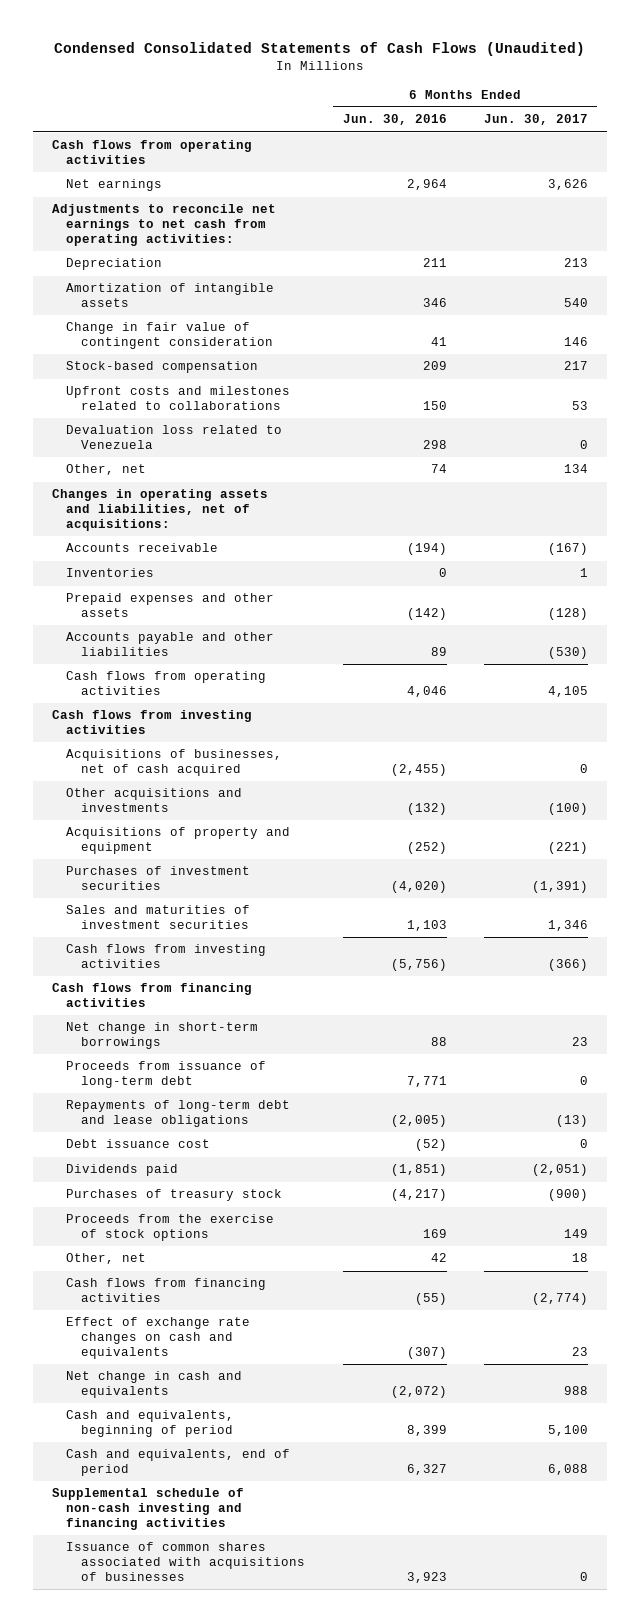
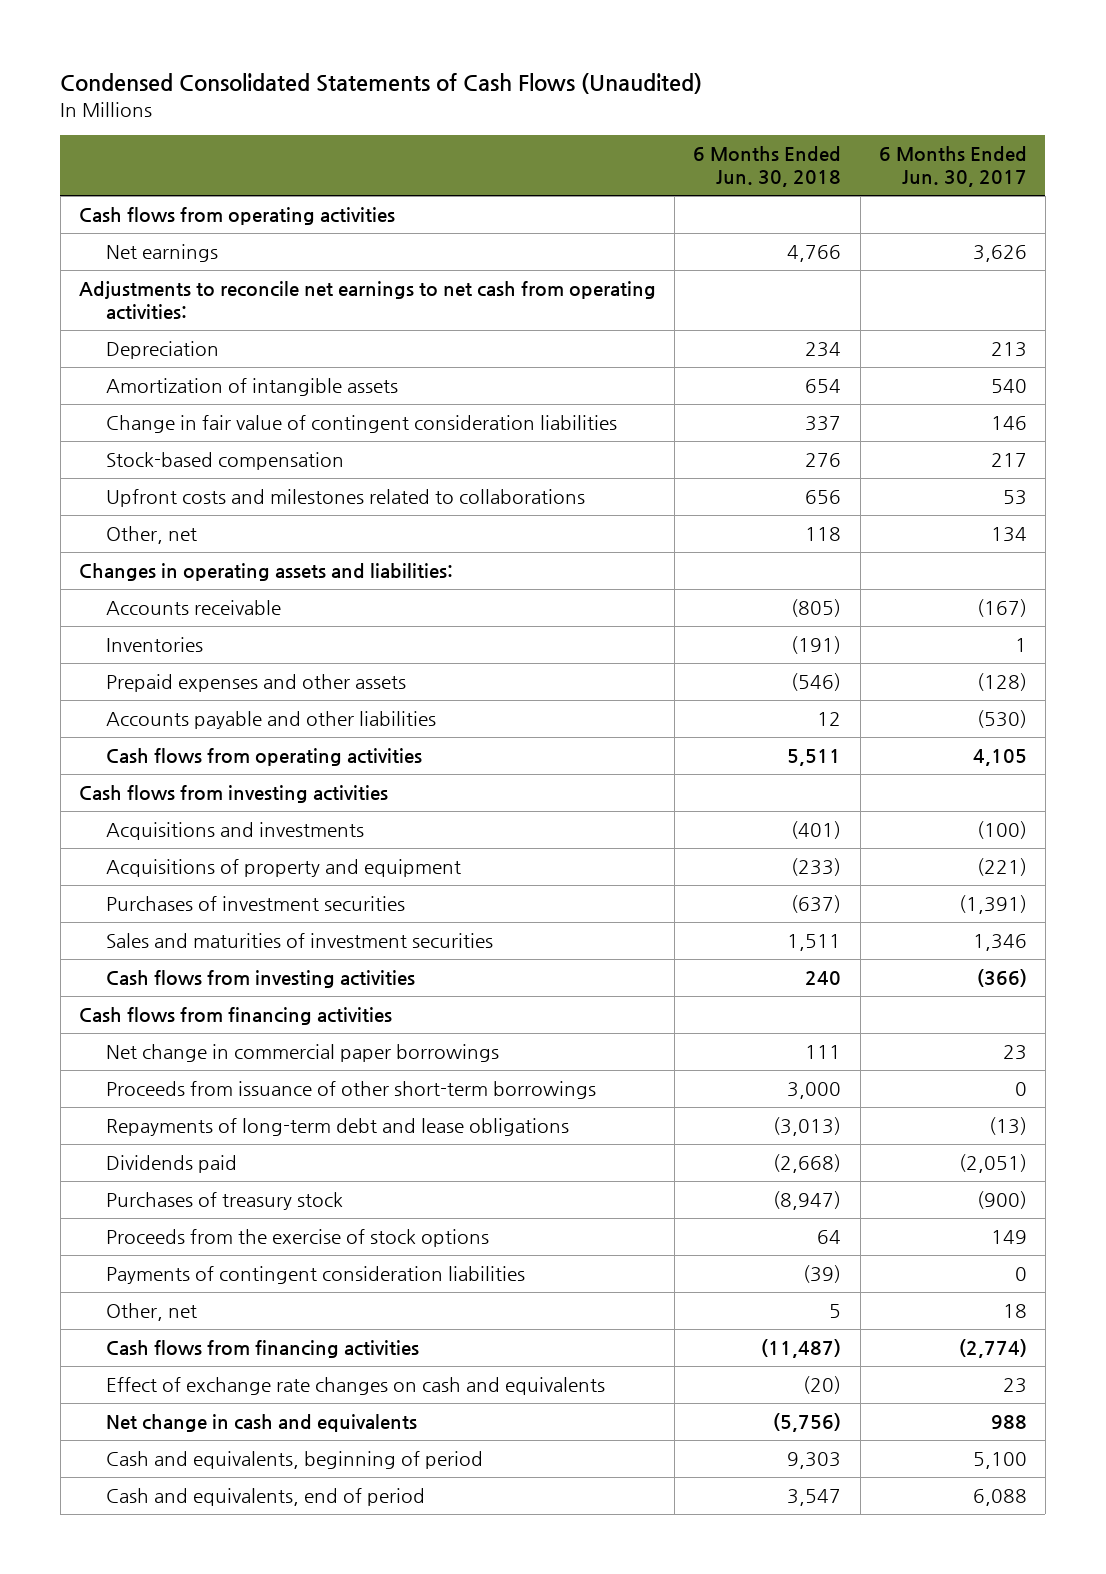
[342,114,447,126] Jun. 30, 2016 -> none
none -> [693,146,842,188] 6 Months Ended Jun. 30, 2018
[66,322,274,350] Change in fair value of contingent consideration -> [106,415,618,434] Change in fair value of contingent consideration liabilities
[66,425,283,450] Devaluation loss related to Venezuela -> none
[51,489,268,531] Changes in operating assets and liabilities, net of acquisitions: -> [79,563,454,582] Changes in operating assets and liabilities:
[66,749,283,777] Acquisitions of businesses, net of cash acquired -> none
[66,788,243,813] Other acquisitions and investments -> [106,822,365,841] Acquisitions and investments
[66,1022,259,1050] Net change in short-term borrowings -> [106,1044,500,1063] Net change in commercial paper borrowings
[66,1061,267,1089] Proceeds from issuance of long-term debt -> [106,1081,597,1100] Proceeds from issuance of other short-term borrowings
[66,1139,211,1149] Debt issuance cost -> none
none -> [106,1266,526,1285] Payments of contingent consideration liabilities
[51,1488,244,1530] Supplemental schedule of non-cash investing and financing activities -> none
[66,1542,306,1581] Issuance of common shares associated with acquisitions of businesses -> none

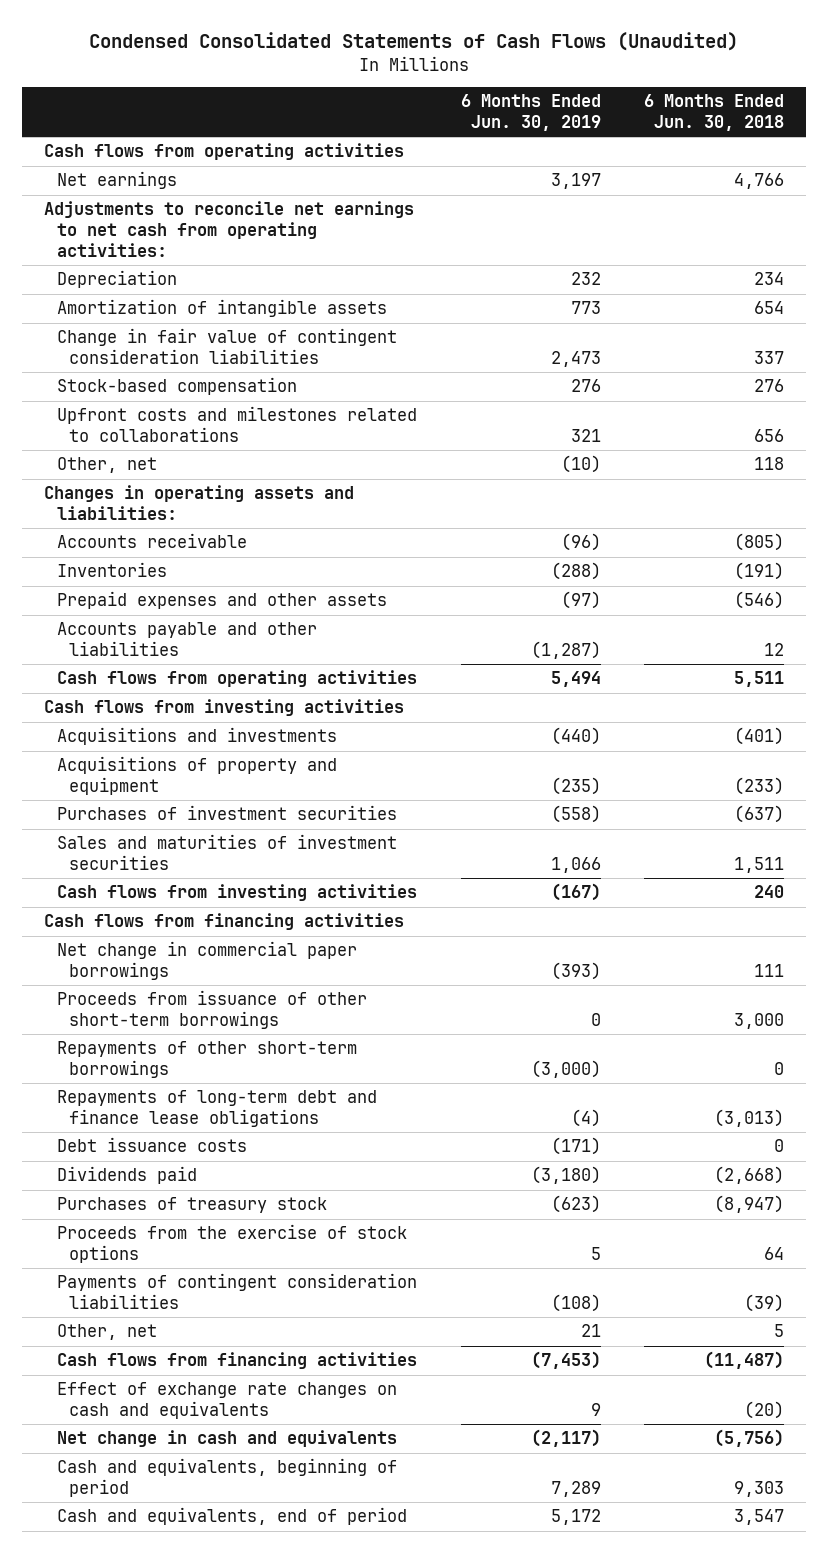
[878,146,1027,188] 6 Months Ended Jun. 30, 2017 -> none
none -> [460,94,601,132] 6 Months Ended Jun. 30, 2019
none -> [56,1041,357,1079] Repayments of other short-term borrowings
[106,1118,570,1137] Repayments of long-term debt and lease obligations -> [56,1090,377,1128] Repayments of long-term debt and finance lease obligations
none -> [56,1137,247,1153] Debt issuance costs

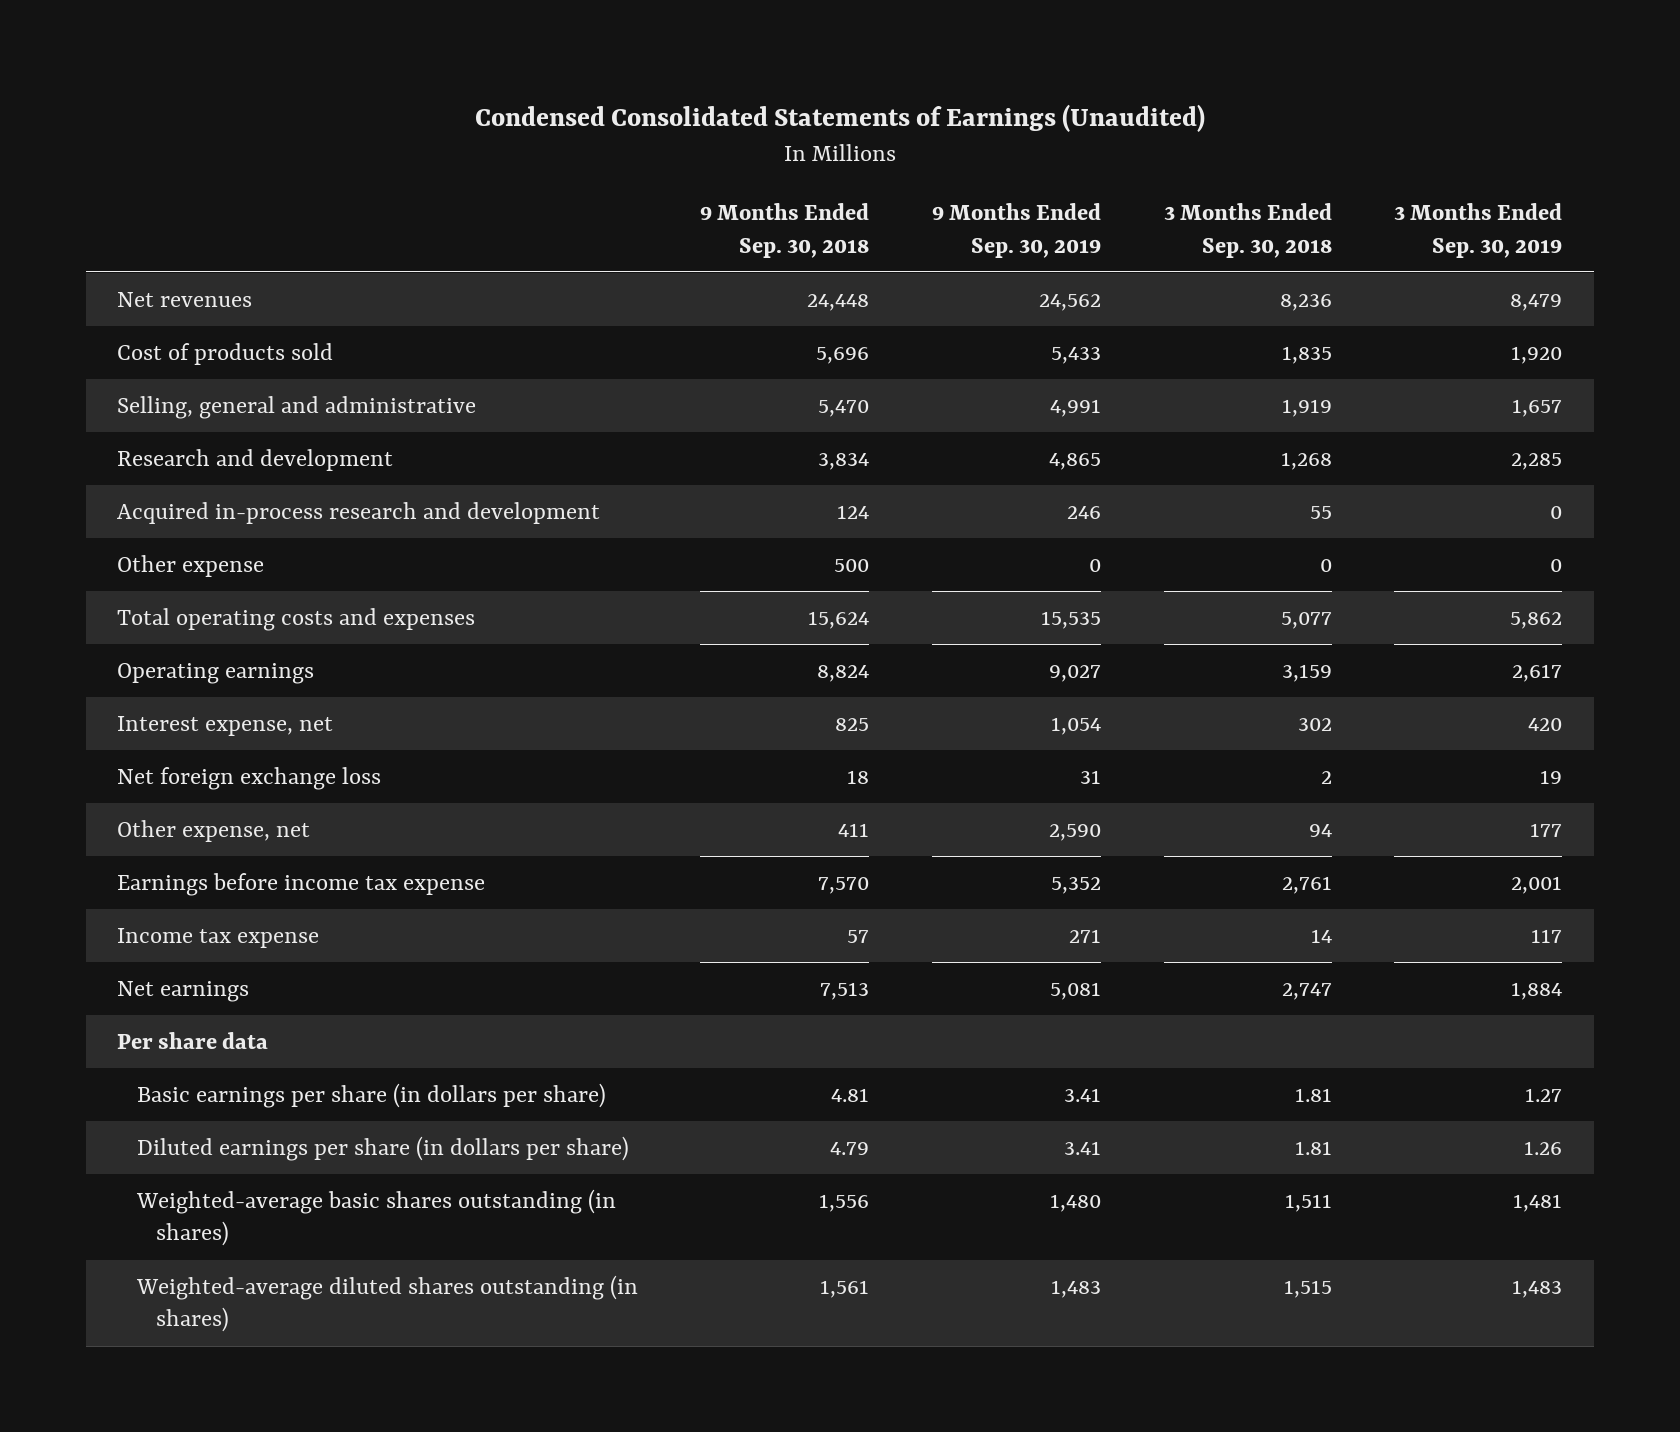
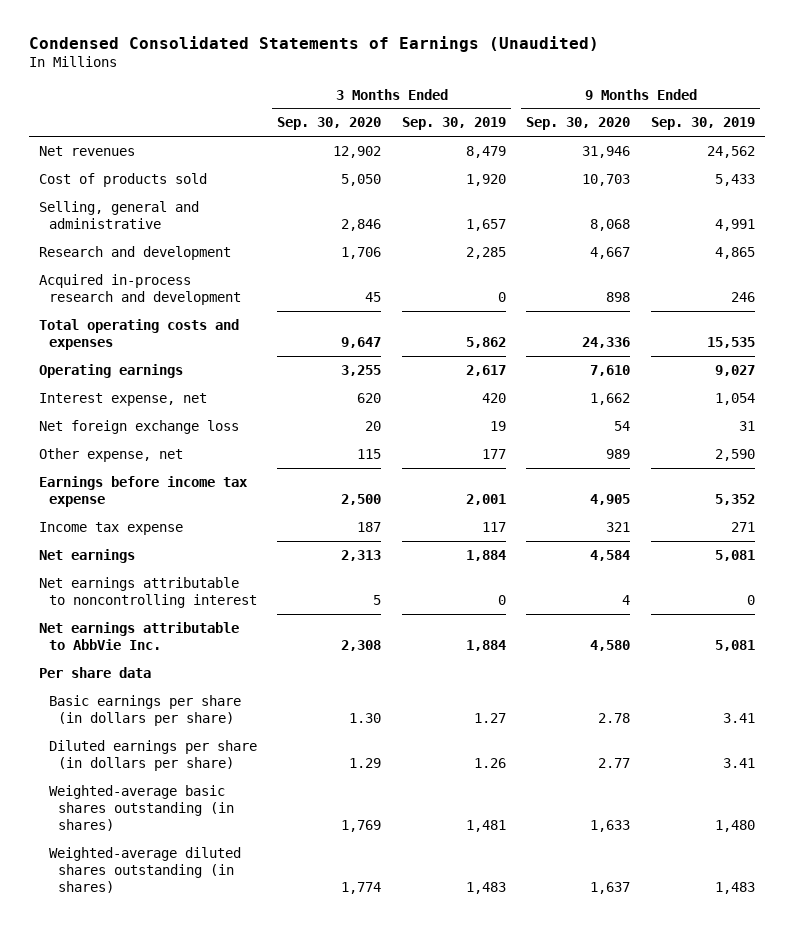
[700,203,870,258] 9 Months Ended Sep. 30, 2018 -> none
[1163,203,1332,258] 3 Months Ended Sep. 30, 2018 -> none
none -> [277,117,382,131] Sep. 30, 2020
none -> [526,117,631,131] Sep. 30, 2020
[117,554,265,577] Other expense -> none
none -> [38,576,257,608] Net earnings attributable to noncontrolling interest
none -> [38,621,239,650] Net earnings attributable to AbbVie Inc.

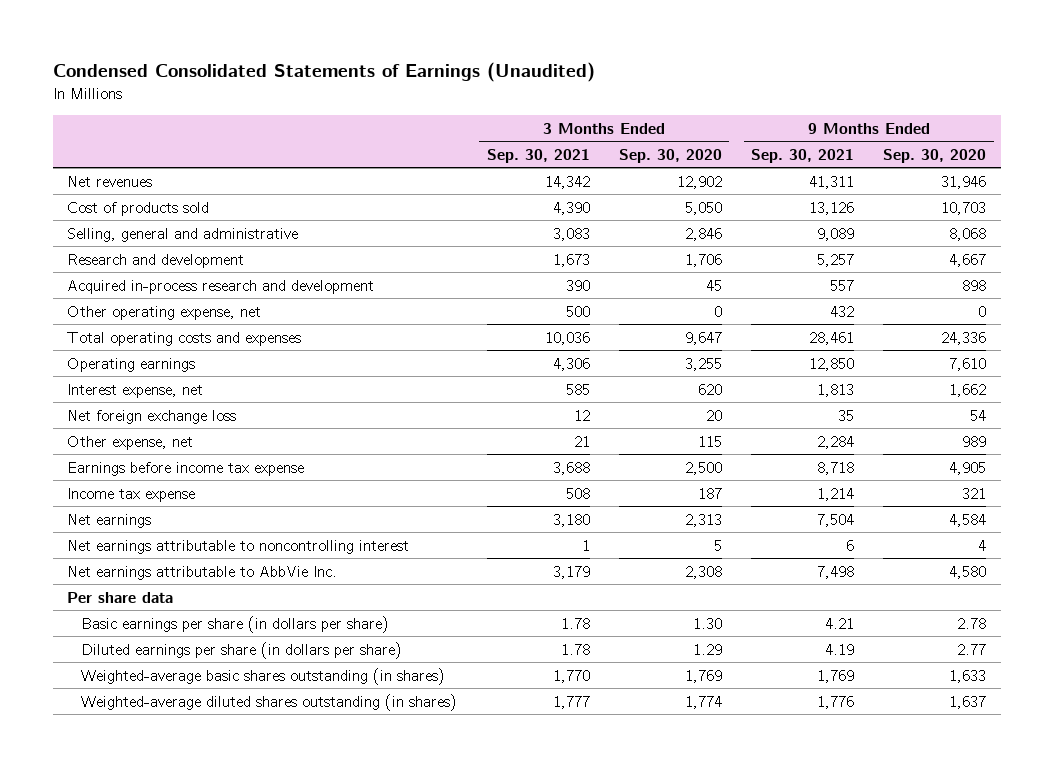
[401,117,506,131] Sep. 30, 2019 -> none
[651,117,756,131] Sep. 30, 2019 -> none
none -> [486,148,590,163] Sep. 30, 2021
none -> [751,148,855,163] Sep. 30, 2021
none -> [67,305,262,320] Other operating expense, net

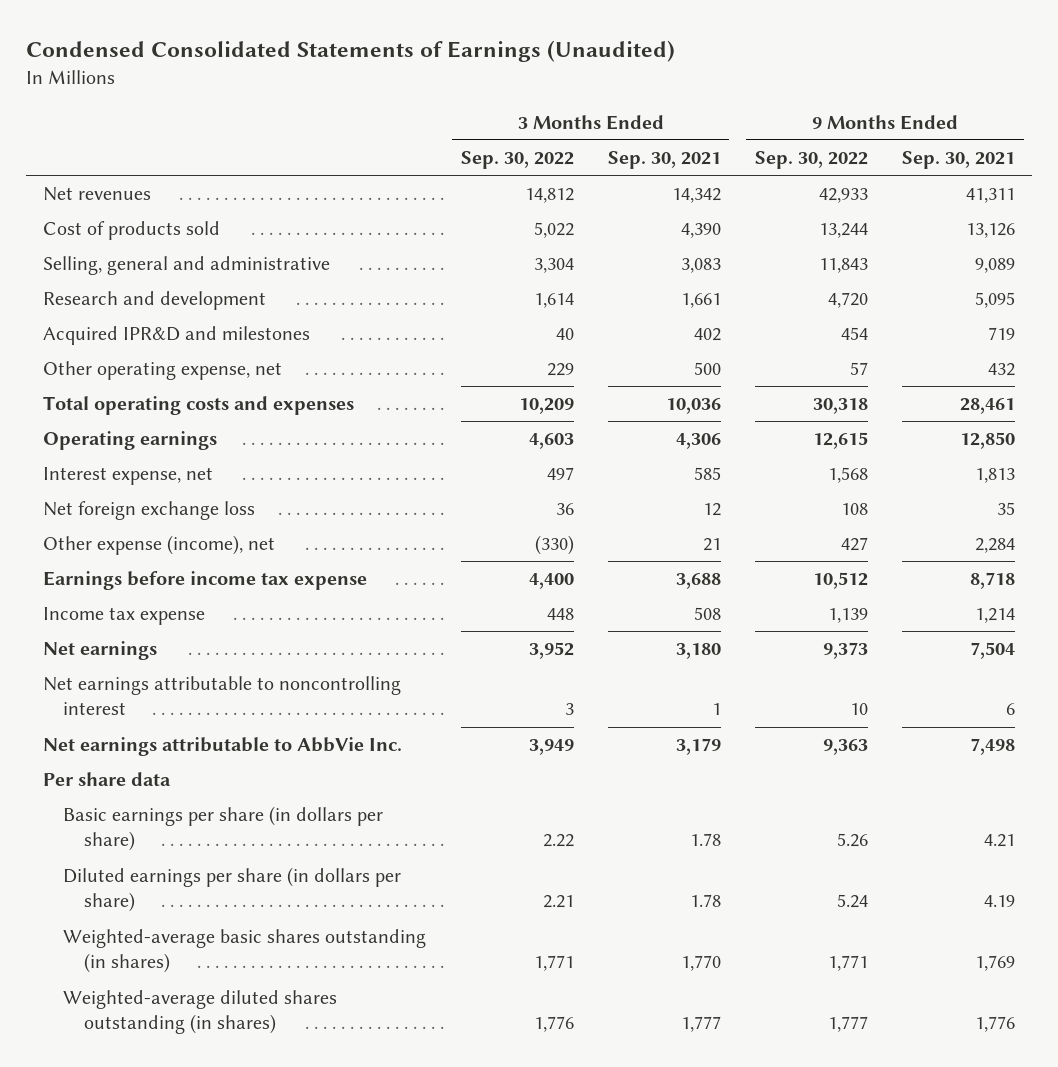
[618,148,722,163] Sep. 30, 2020 -> none
[883,148,987,163] Sep. 30, 2020 -> none
none -> [460,151,574,170] Sep. 30, 2022
none -> [754,151,868,170] Sep. 30, 2022
[552,253,590,267] 1,673 -> [680,293,721,309] 1,661
[817,253,855,267] 5,257 -> [975,292,1016,309] 5,095
[67,279,375,294] Acquired in-process research and development -> [42,326,310,346] Acquired IPR&D and milestones
[565,279,590,291] 390 -> [693,328,721,342] 402
[830,279,855,291] 557 -> [988,327,1016,341] 719
[67,435,194,450] Other expense, net -> [42,535,275,556] Other expense (income), net

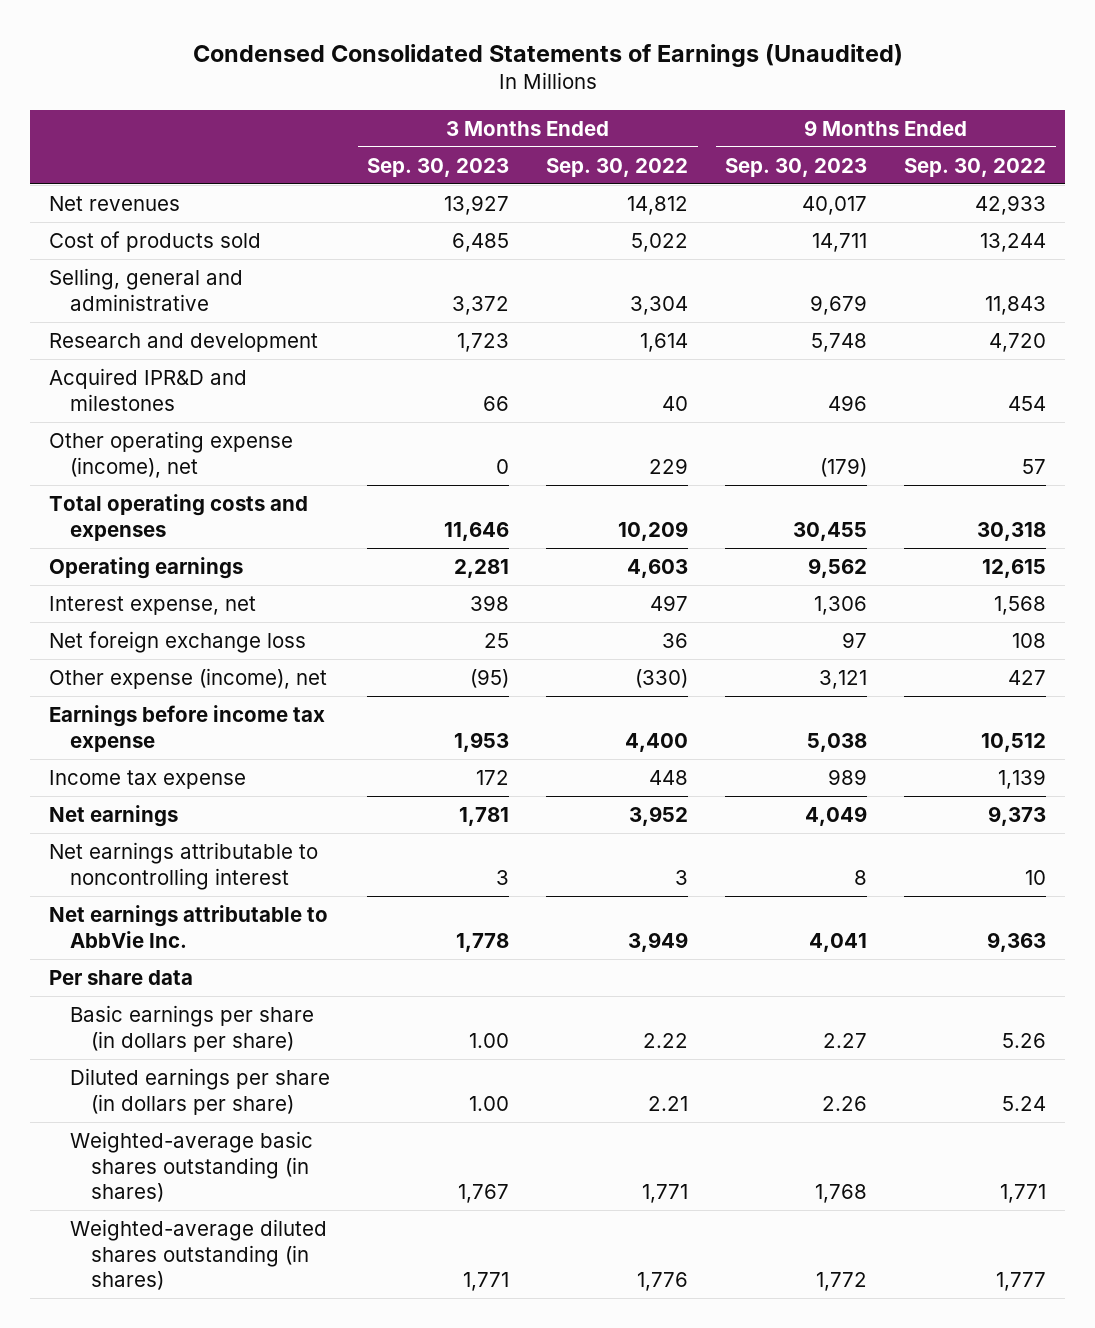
[607,151,721,170] Sep. 30, 2021 -> none
[902,151,1016,170] Sep. 30, 2021 -> none
none -> [367,157,510,177] Sep. 30, 2023
none -> [725,157,868,177] Sep. 30, 2023
[42,361,282,381] Other operating expense, net -> [48,430,293,478] Other operating expense (income), net

